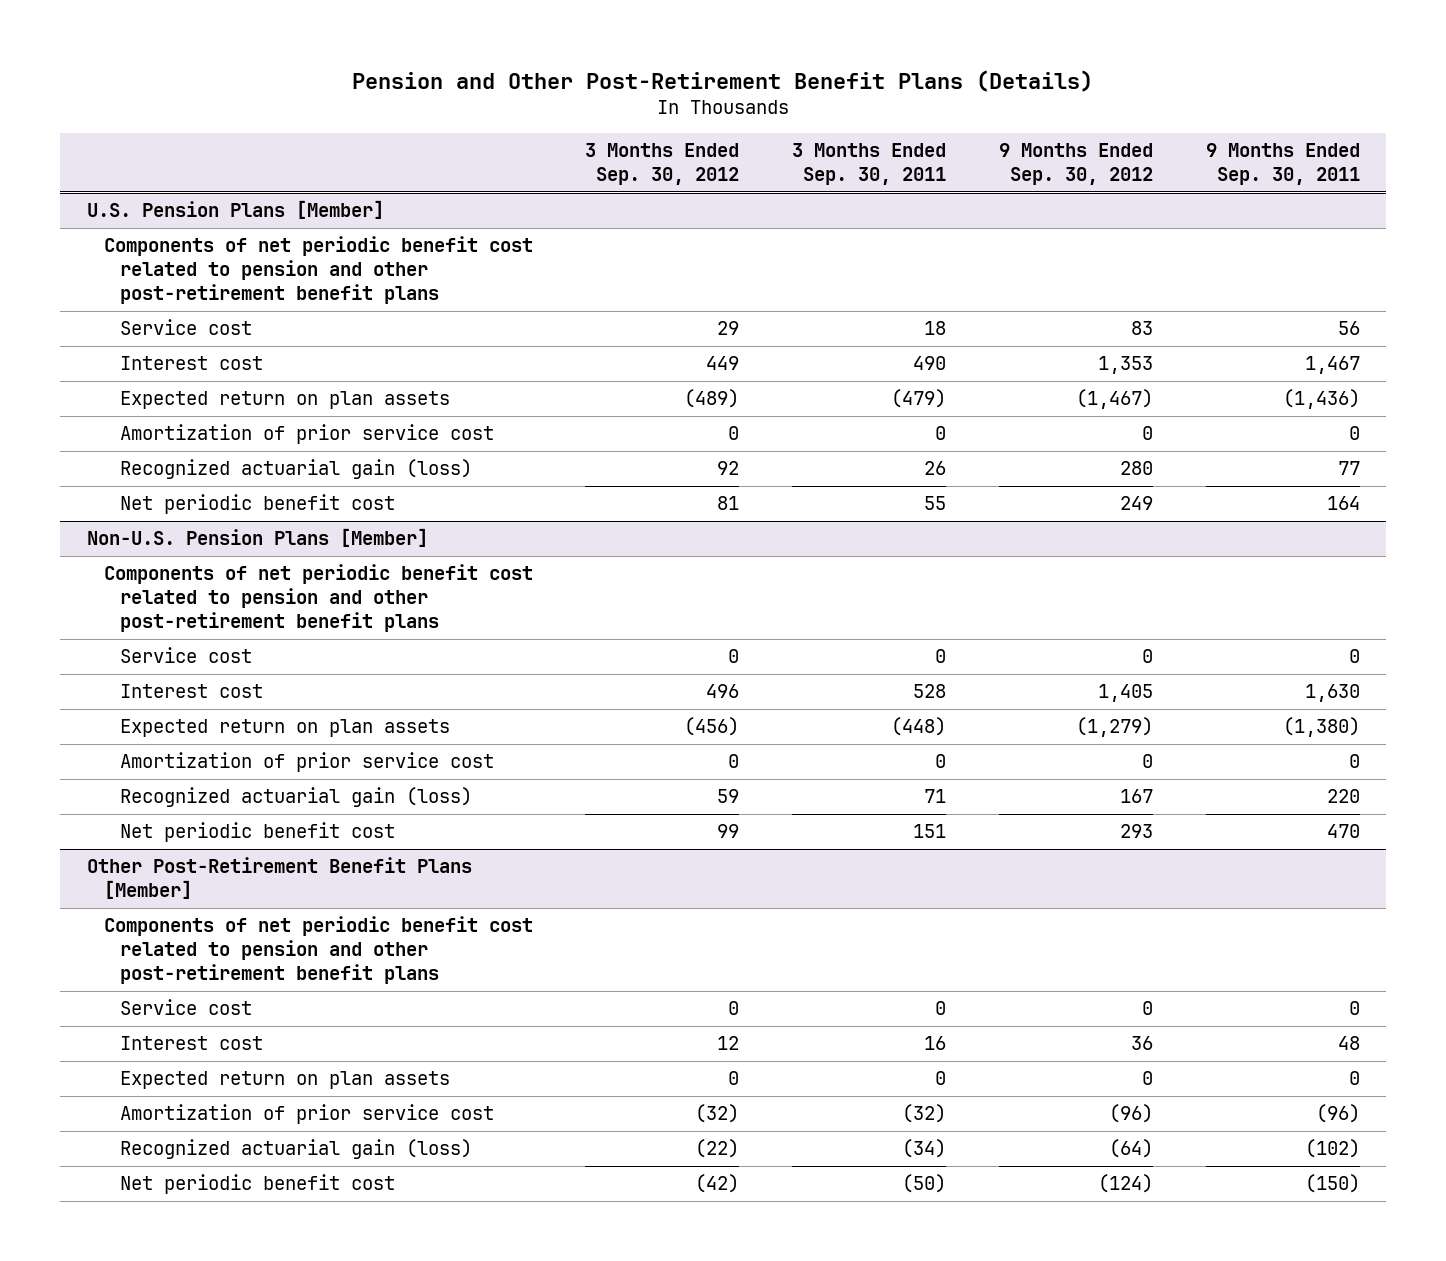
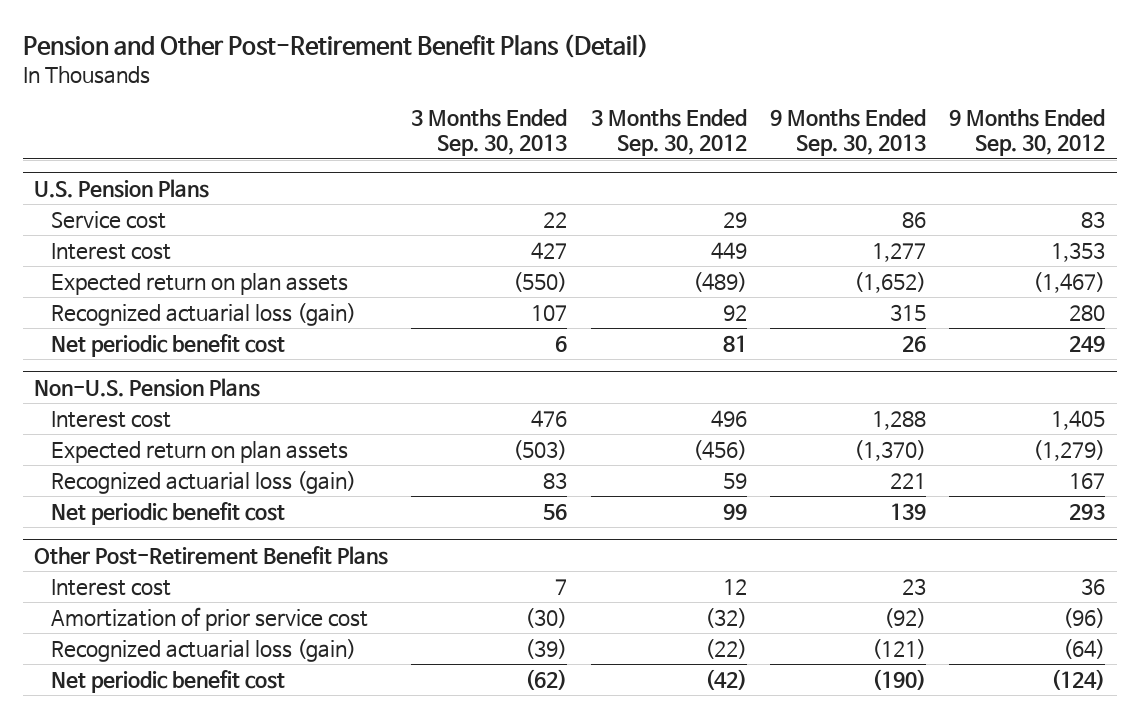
[352,70,1094,93] Pension and Other Post-Retirement Benefit Plans (Details) -> [22,34,649,59] Pension and Other Post-Retirement Benefit Plans (Detail)
[792,143,947,186] 3 Months Ended Sep. 30, 2011 -> none
[1205,143,1360,186] 9 Months Ended Sep. 30, 2011 -> none
none -> [411,108,568,157] 3 Months Ended Sep. 30, 2013
none -> [769,108,926,157] 9 Months Ended Sep. 30, 2013
[103,236,533,305] Components of net periodic benefit cost related to pension and other post-retirement benefit plans -> none
[86,200,384,220] U.S. Pension Plans [Member] -> [34,178,210,198] U.S. Pension Plans
[120,424,495,445] Amortization of prior service cost -> none
[120,459,473,480] Recognized actuarial gain (loss) -> [51,303,357,327] Recognized actuarial loss (gain)
[103,564,533,633] Components of net periodic benefit cost related to pension and other post-retirement benefit plans -> none
[120,647,253,664] Service cost -> none
[86,528,428,548] Non-U.S. Pension Plans [Member] -> [34,377,261,397] Non-U.S. Pension Plans
[120,752,495,773] Amortization of prior service cost -> none
[120,787,473,808] Recognized actuarial gain (loss) -> [51,471,357,495] Recognized actuarial loss (gain)
[103,916,533,985] Components of net periodic benefit cost related to pension and other post-retirement benefit plans -> none
[120,999,253,1016] Service cost -> none
[86,857,472,900] Other Post-Retirement Benefit Plans [Member] -> [34,545,389,565] Other Post-Retirement Benefit Plans
[120,1071,451,1090] Expected return on plan assets -> none
[120,1139,473,1160] Recognized actuarial gain (loss) -> [51,639,357,663] Recognized actuarial loss (gain)

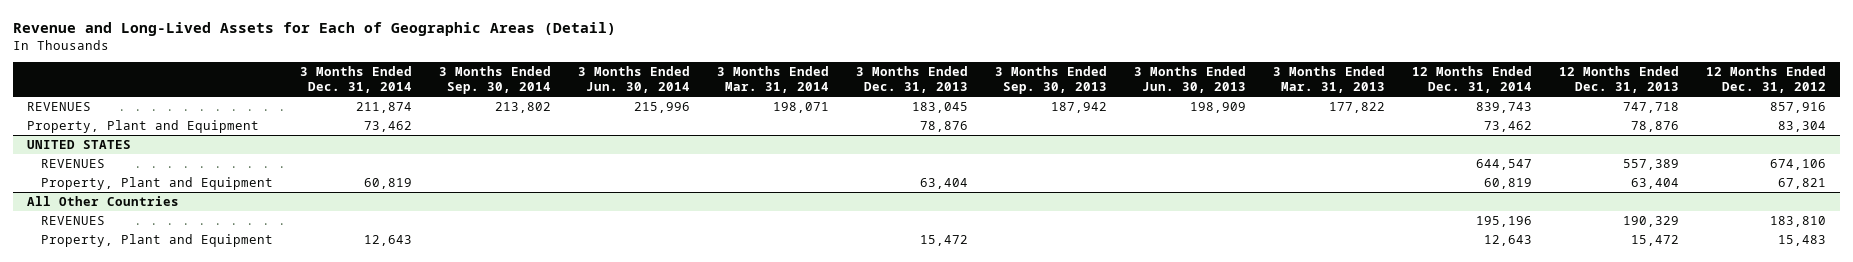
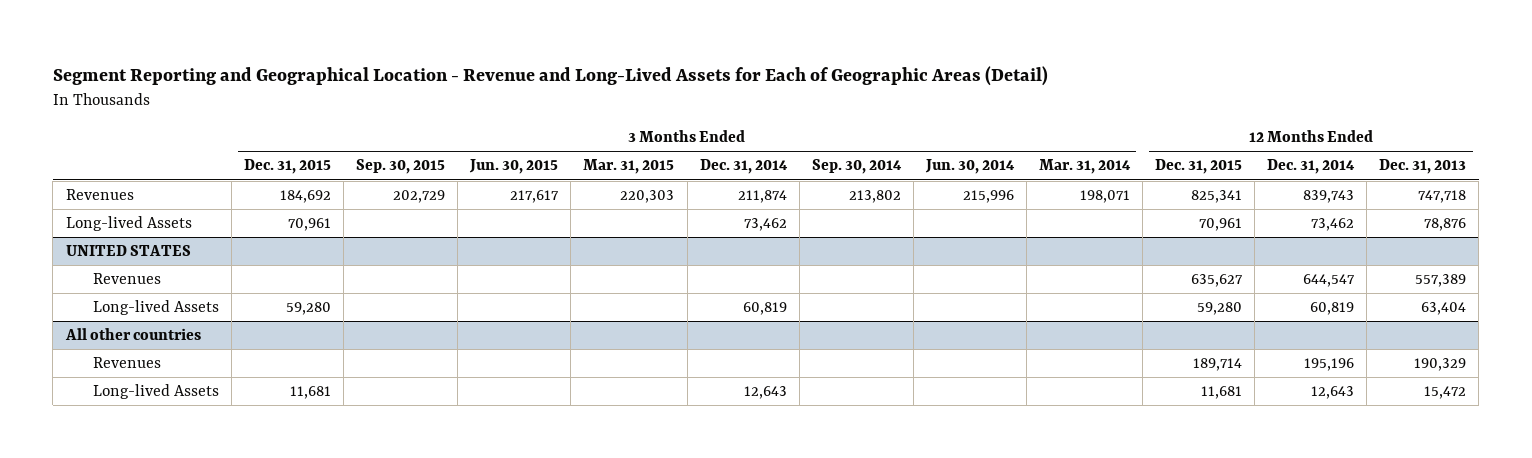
[13,21,617,36] Revenue and Long-Lived Assets for Each of Geographic Areas (Detail) -> [52,65,1048,86] Segment Reporting and Geographical Location - Revenue and Long-Lived Assets for Each of Geographic Areas (Detail)
[855,66,968,94] 3 Months Ended Dec. 31, 2013 -> none
[994,66,1107,95] 3 Months Ended Sep. 30, 2013 -> none
[1134,66,1247,94] 3 Months Ended Jun. 30, 2013 -> none
[1273,66,1386,94] 3 Months Ended Mar. 31, 2013 -> none
[1706,66,1827,94] 12 Months Ended Dec. 31, 2012 -> none
none -> [244,159,332,175] Dec. 31, 2015
none -> [356,159,446,175] Sep. 30, 2015
none -> [469,159,559,175] Jun. 30, 2015
none -> [583,159,675,175] Mar. 31, 2015
none -> [1155,159,1243,175] Dec. 31, 2015
[26,101,91,111] REVENUES -> [65,189,134,201] Revenues
[26,119,259,133] Property, Plant and Equipment -> [65,216,192,232] Long-lived Assets
[40,158,105,168] REVENUES -> [93,273,162,285] Revenues
[40,176,273,190] Property, Plant and Equipment -> [93,300,220,316] Long-lived Assets
[26,195,179,206] All Other Countries -> [64,328,201,341] All other countries
[40,215,105,225] REVENUES -> [93,357,162,369] Revenues
[40,233,273,247] Property, Plant and Equipment -> [93,384,220,400] Long-lived Assets

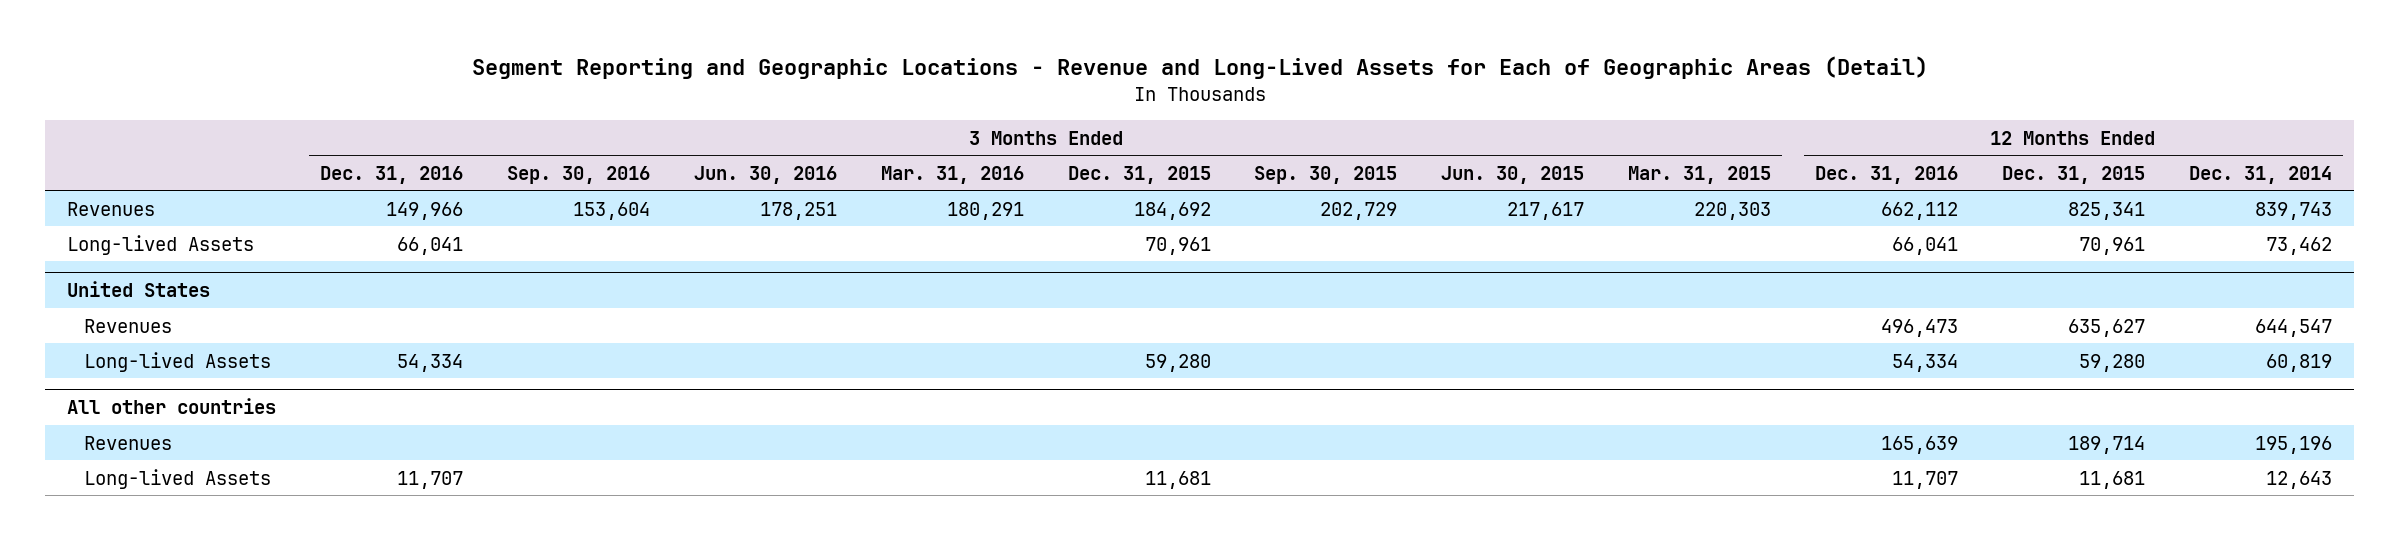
[52,65,1048,86] Segment Reporting and Geographical Location - Revenue and Long-Lived Assets for Each of Geographic Areas (Detail) -> [471,55,1928,79] Segment Reporting and Geographic Locations - Revenue and Long-Lived Assets for Each of Geographic Areas (Detail)
[699,159,788,175] Dec. 31, 2014 -> none
[811,159,902,175] Sep. 30, 2014 -> none
[924,159,1015,175] Jun. 30, 2014 -> none
[1038,159,1131,175] Mar. 31, 2014 -> none
[1379,159,1467,175] Dec. 31, 2013 -> none
none -> [320,165,464,184] Dec. 31, 2016
none -> [506,165,650,184] Sep. 30, 2016
none -> [693,165,837,184] Jun. 30, 2016
none -> [880,165,1024,184] Mar. 31, 2016
none -> [1815,165,1959,184] Dec. 31, 2016
[65,245,191,257] UNITED STATES -> [67,281,211,298] United States

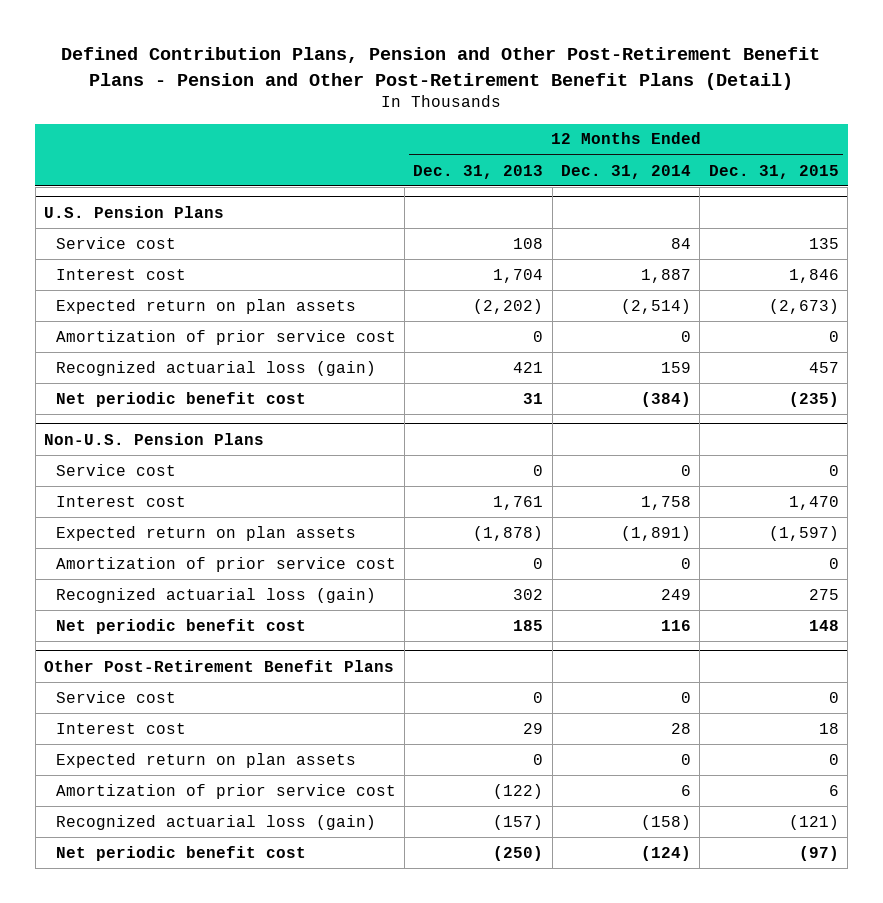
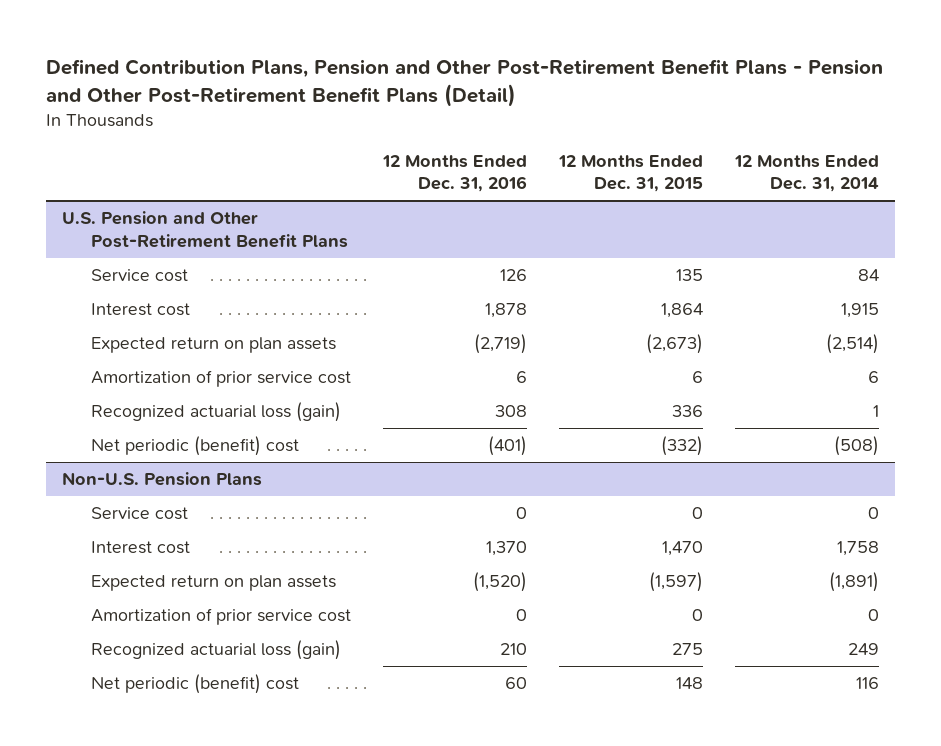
[413,164,544,179] Dec. 31, 2013 -> none
none -> [381,154,527,193] 12 Months Ended Dec. 31, 2016
[44,205,225,218] U.S. Pension Plans -> [62,211,348,248] U.S. Pension and Other Post-Retirement Benefit Plans
[641,268,692,283] 1,887 -> [840,303,879,319] 1,915
[788,268,839,283] 1,846 -> [660,303,703,319] 1,864
[681,330,692,342] 0 -> [867,371,879,384] 6
[828,330,839,342] 0 -> [691,371,703,384] 6
[661,361,692,373] 159 -> [872,405,879,418] 1
[808,361,839,373] 457 -> [671,405,703,418] 336
[55,391,306,407] Net periodic benefit cost -> [90,436,299,457] Net periodic (benefit) cost
[641,391,692,407] (384) -> [833,436,879,457] (508)
[788,391,839,407] (235) -> [660,436,703,457] (332)
[44,659,395,672] Other Post-Retirement Benefit Plans -> none
[55,690,176,703] Service cost -> none
[55,722,186,734] Interest cost -> none
[55,752,356,768] Expected return on plan assets -> none
[55,783,396,799] Amortization of prior service cost -> none
[55,814,376,830] Recognized actuarial loss (gain) -> none
[55,845,306,861] Net periodic benefit cost -> none
[55,618,306,634] Net periodic benefit cost -> [90,674,299,695] Net periodic (benefit) cost

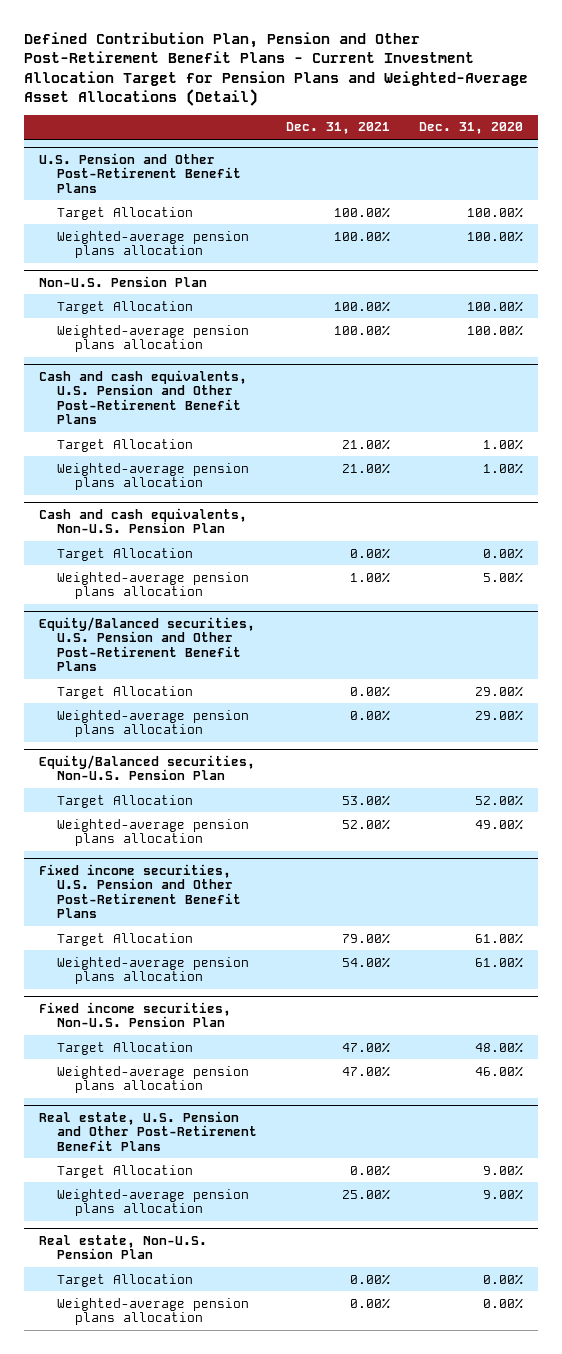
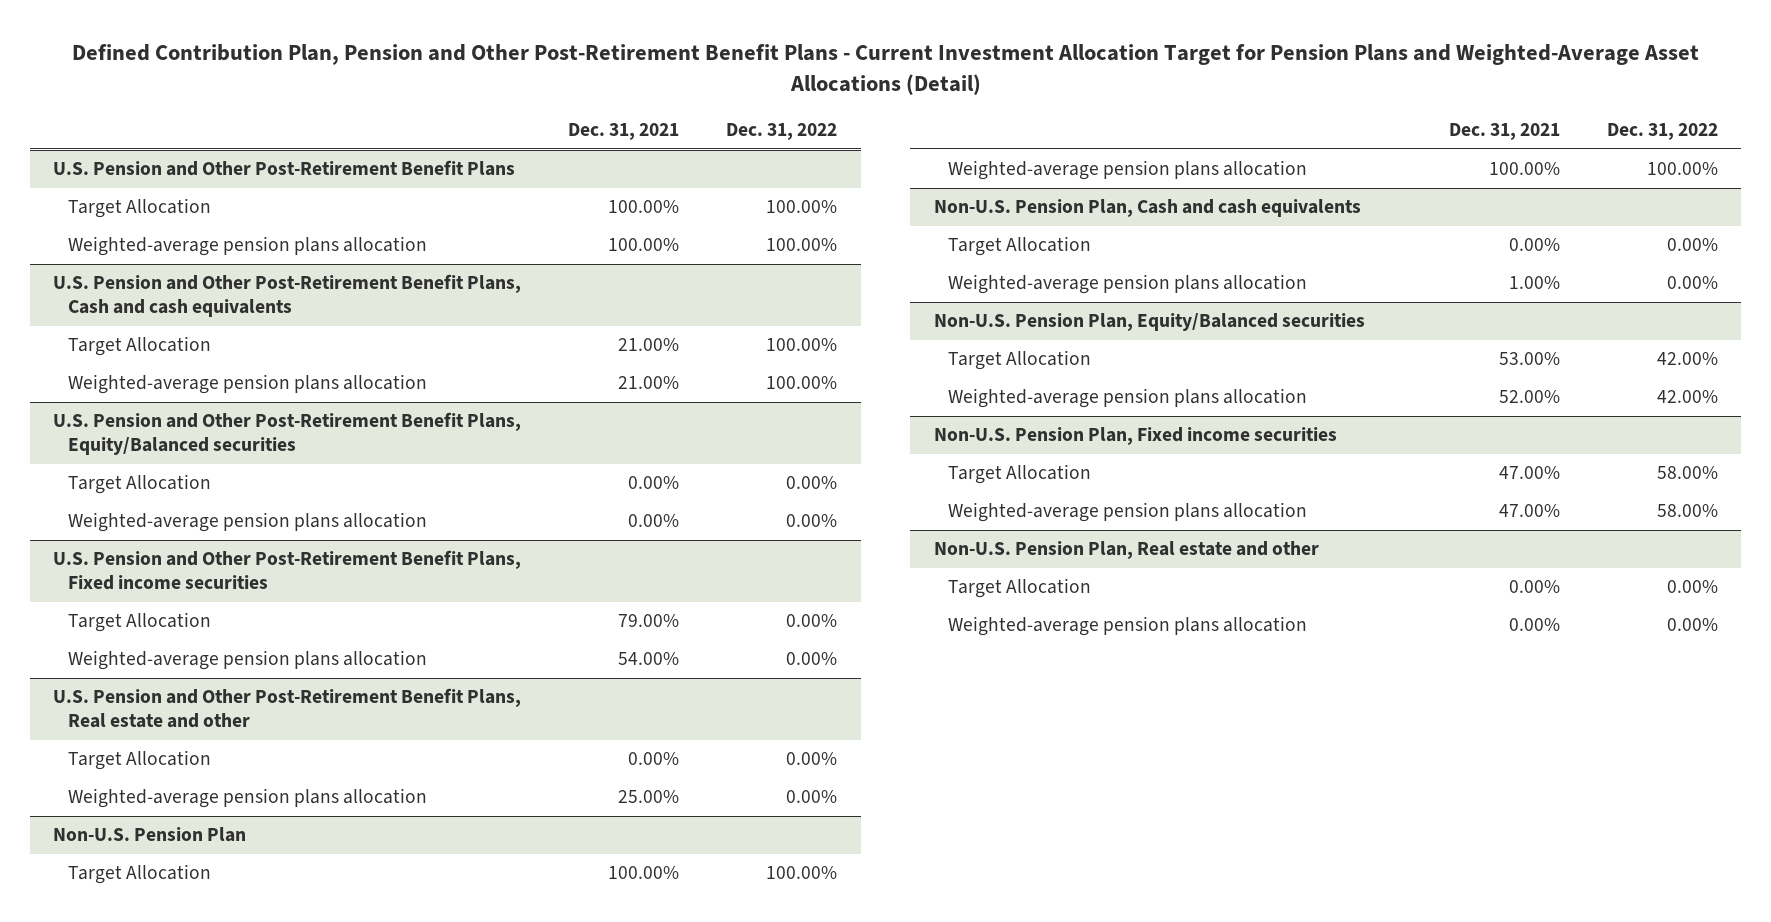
[419,122,524,135] Dec. 31, 2020 -> none
none -> [726,123,838,141] Dec. 31, 2022
none -> [53,274,522,318] U.S. Pension and Other Post-Retirement Benefit Plans, Cash and cash equivalents
none -> [67,336,211,357] Target Allocation
none -> [67,374,427,395] Weighted-average pension plans allocation
none -> [53,412,522,456] U.S. Pension and Other Post-Retirement Benefit Plans, Equity/Balanced securities
none -> [67,474,211,495] Target Allocation
none -> [67,512,427,533] Weighted-average pension plans allocation
none -> [53,550,522,591] U.S. Pension and Other Post-Retirement Benefit Plans, Fixed income securities
none -> [67,612,211,633] Target Allocation
none -> [67,650,427,671] Weighted-average pension plans allocation
none -> [53,688,522,729] U.S. Pension and Other Post-Retirement Benefit Plans, Real estate and other
none -> [67,750,211,771] Target Allocation
none -> [67,788,427,809] Weighted-average pension plans allocation
[38,369,247,425] Cash and cash equivalents, U.S. Pension and Other Post-Retirement Benefit Plans -> none
[57,438,194,452] Target Allocation -> none
[57,462,250,490] Weighted-average pension plans allocation -> none
[38,507,247,534] Cash and cash equivalents, Non-U.S. Pension Plan -> [933,199,1361,218] Non-U.S. Pension Plan, Cash and cash equivalents
[38,616,255,672] Equity/Balanced securities, U.S. Pension and Other Post-Retirement Benefit Plans -> none
[57,685,194,699] Target Allocation -> none
[57,709,250,737] Weighted-average pension plans allocation -> none
[38,754,255,781] Equity/Balanced securities, Non-U.S. Pension Plan -> [933,313,1365,332] Non-U.S. Pension Plan, Equity/Balanced securities
[38,863,242,919] Fixed income securities, U.S. Pension and Other Post-Retirement Benefit Plans -> none
[57,932,194,946] Target Allocation -> none
[57,956,250,984] Weighted-average pension plans allocation -> none
[38,1001,231,1028] Fixed income securities, Non-U.S. Pension Plan -> [933,427,1337,446] Non-U.S. Pension Plan, Fixed income securities
[38,1110,258,1151] Real estate, U.S. Pension and Other Post-Retirement Benefit Plans -> none
[57,1164,194,1178] Target Allocation -> none
[57,1188,250,1216] Weighted-average pension plans allocation -> none
[38,1234,207,1260] Real estate, Non-U.S. Pension Plan -> [933,541,1319,560] Non-U.S. Pension Plan, Real estate and other

